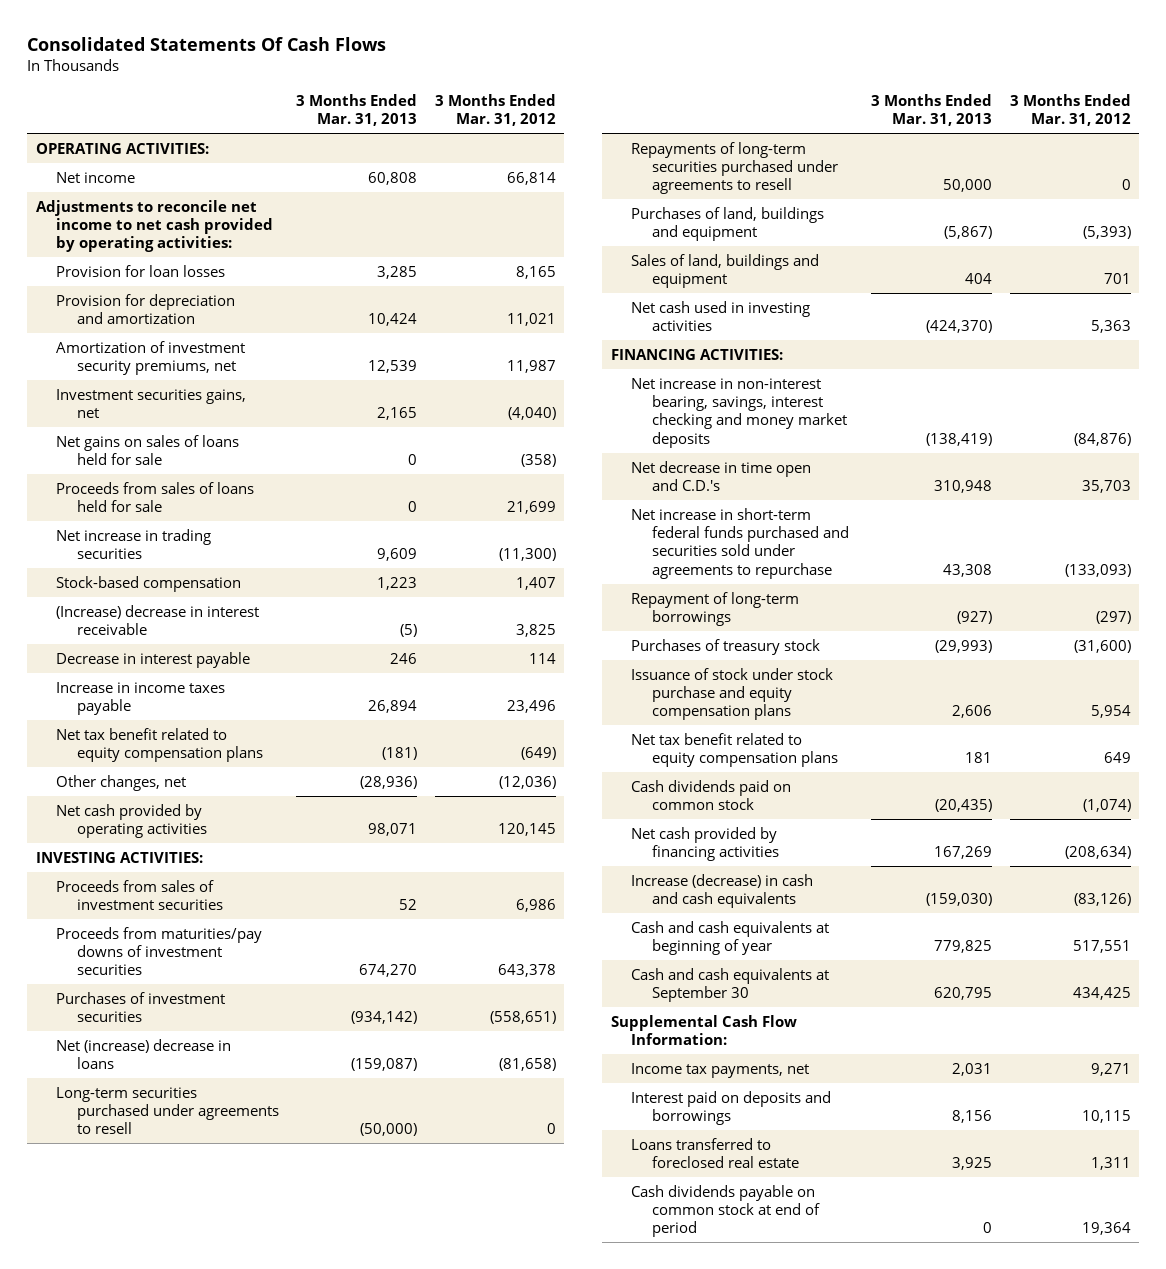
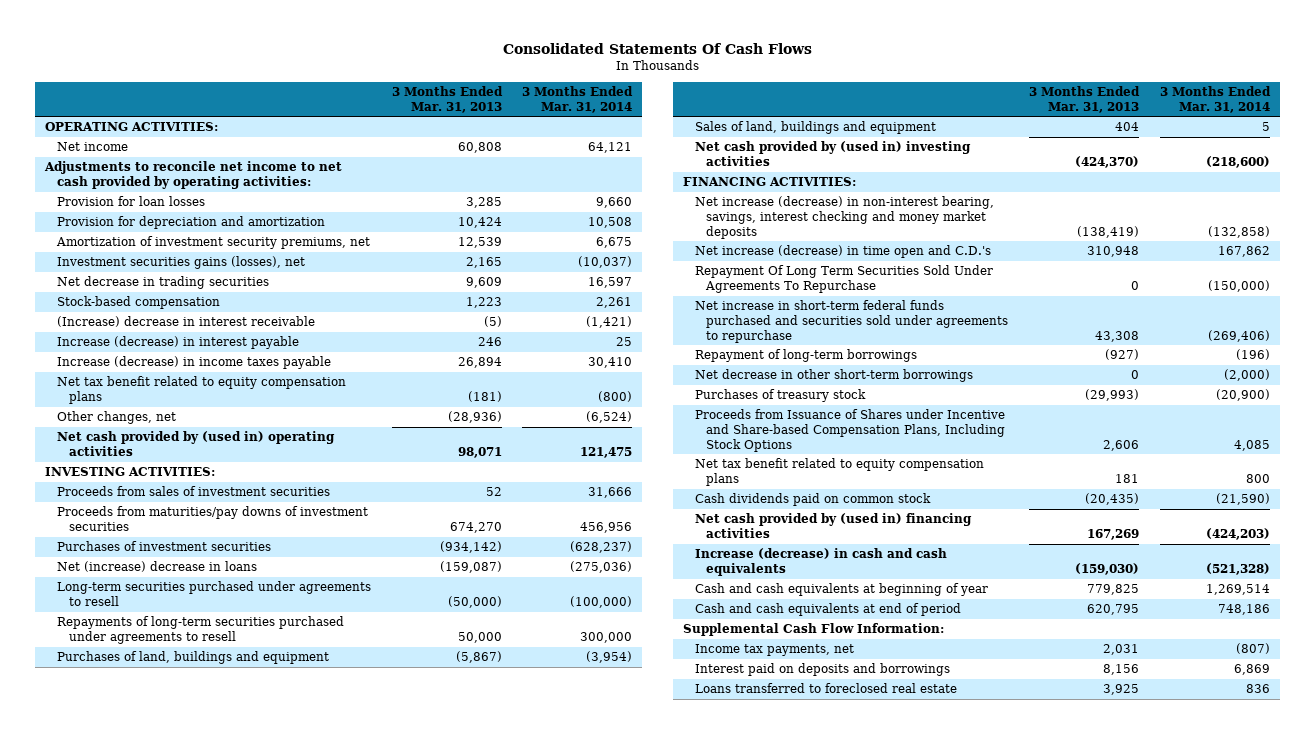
[434,93,556,127] 3 Months Ended Mar. 31, 2012 -> none
none -> [522,86,634,113] 3 Months Ended Mar. 31, 2014
[56,434,240,466] Net gains on sales of loans held for sale -> none
[56,481,255,513] Proceeds from sales of loans held for sale -> none
[56,388,247,419] Investment securities gains, net -> [56,256,305,270] Investment securities gains (losses), net
[56,528,212,560] Net increase in trading securities -> [56,276,269,290] Net decrease in trading securities
[56,651,251,668] Decrease in interest payable -> [56,336,299,350] Increase (decrease) in interest payable
[56,681,226,716] Increase in income taxes payable -> [56,356,331,370] Increase (decrease) in income taxes payable
[56,803,208,839] Net cash provided by operating activities -> [56,431,335,457] Net cash provided by (used in) operating activities
[631,300,811,332] Net cash used in investing activities -> [694,141,971,167] Net cash provided by (used in) investing activities
[631,377,848,448] Net increase in non-interest bearing, savings, interest checking and money market deposits -> [694,196,994,239] Net increase (decrease) in non-interest bearing, savings, interest checking and money market deposits
[631,460,812,492] Net decrease in time open and C.D.'s -> [694,245,991,259] Net increase (decrease) in time open and C.D.'s
none -> [694,265,993,294] Repayment Of Long Term Securities Sold Under Agreements To Repurchase
none -> [694,369,973,383] Net decrease in other short-term borrowings
[631,667,834,721] Issuance of stock under stock purchase and equity compensation plans -> [694,409,1006,452] Proceeds from Issuance of Shares under Incentive and Share-based Compensation Plans, Including Stock Options
[631,826,780,862] Net cash provided by financing activities -> [694,513,972,539] Net cash provided by (used in) financing activities
[631,967,830,1003] Cash and cash equivalents at September 30 -> [694,603,961,617] Cash and cash equivalents at end of period
[631,1184,821,1238] Cash dividends payable on common stock at end of period -> none

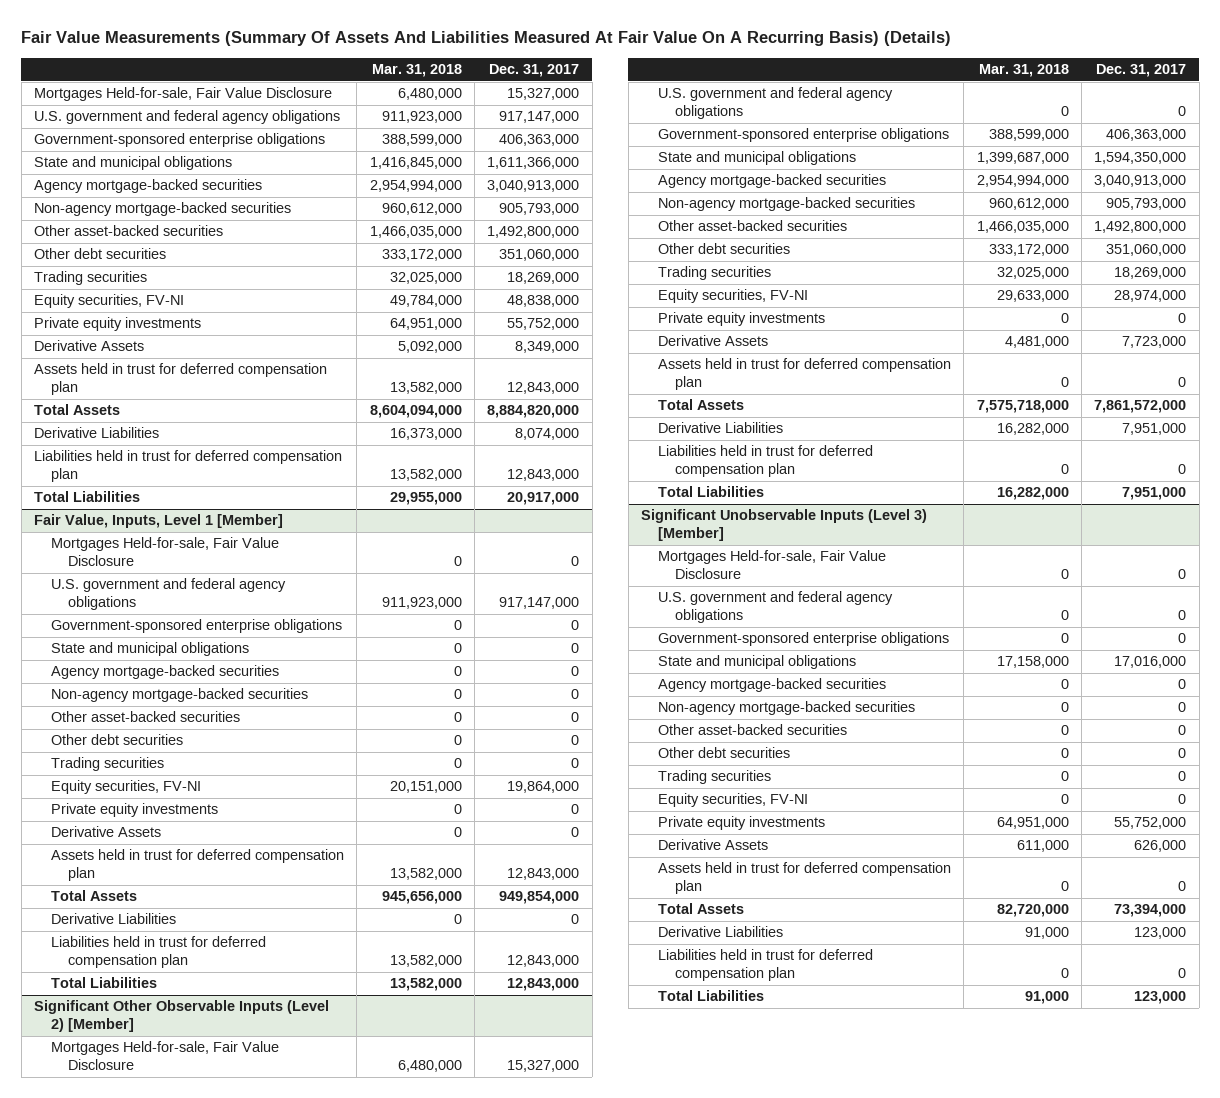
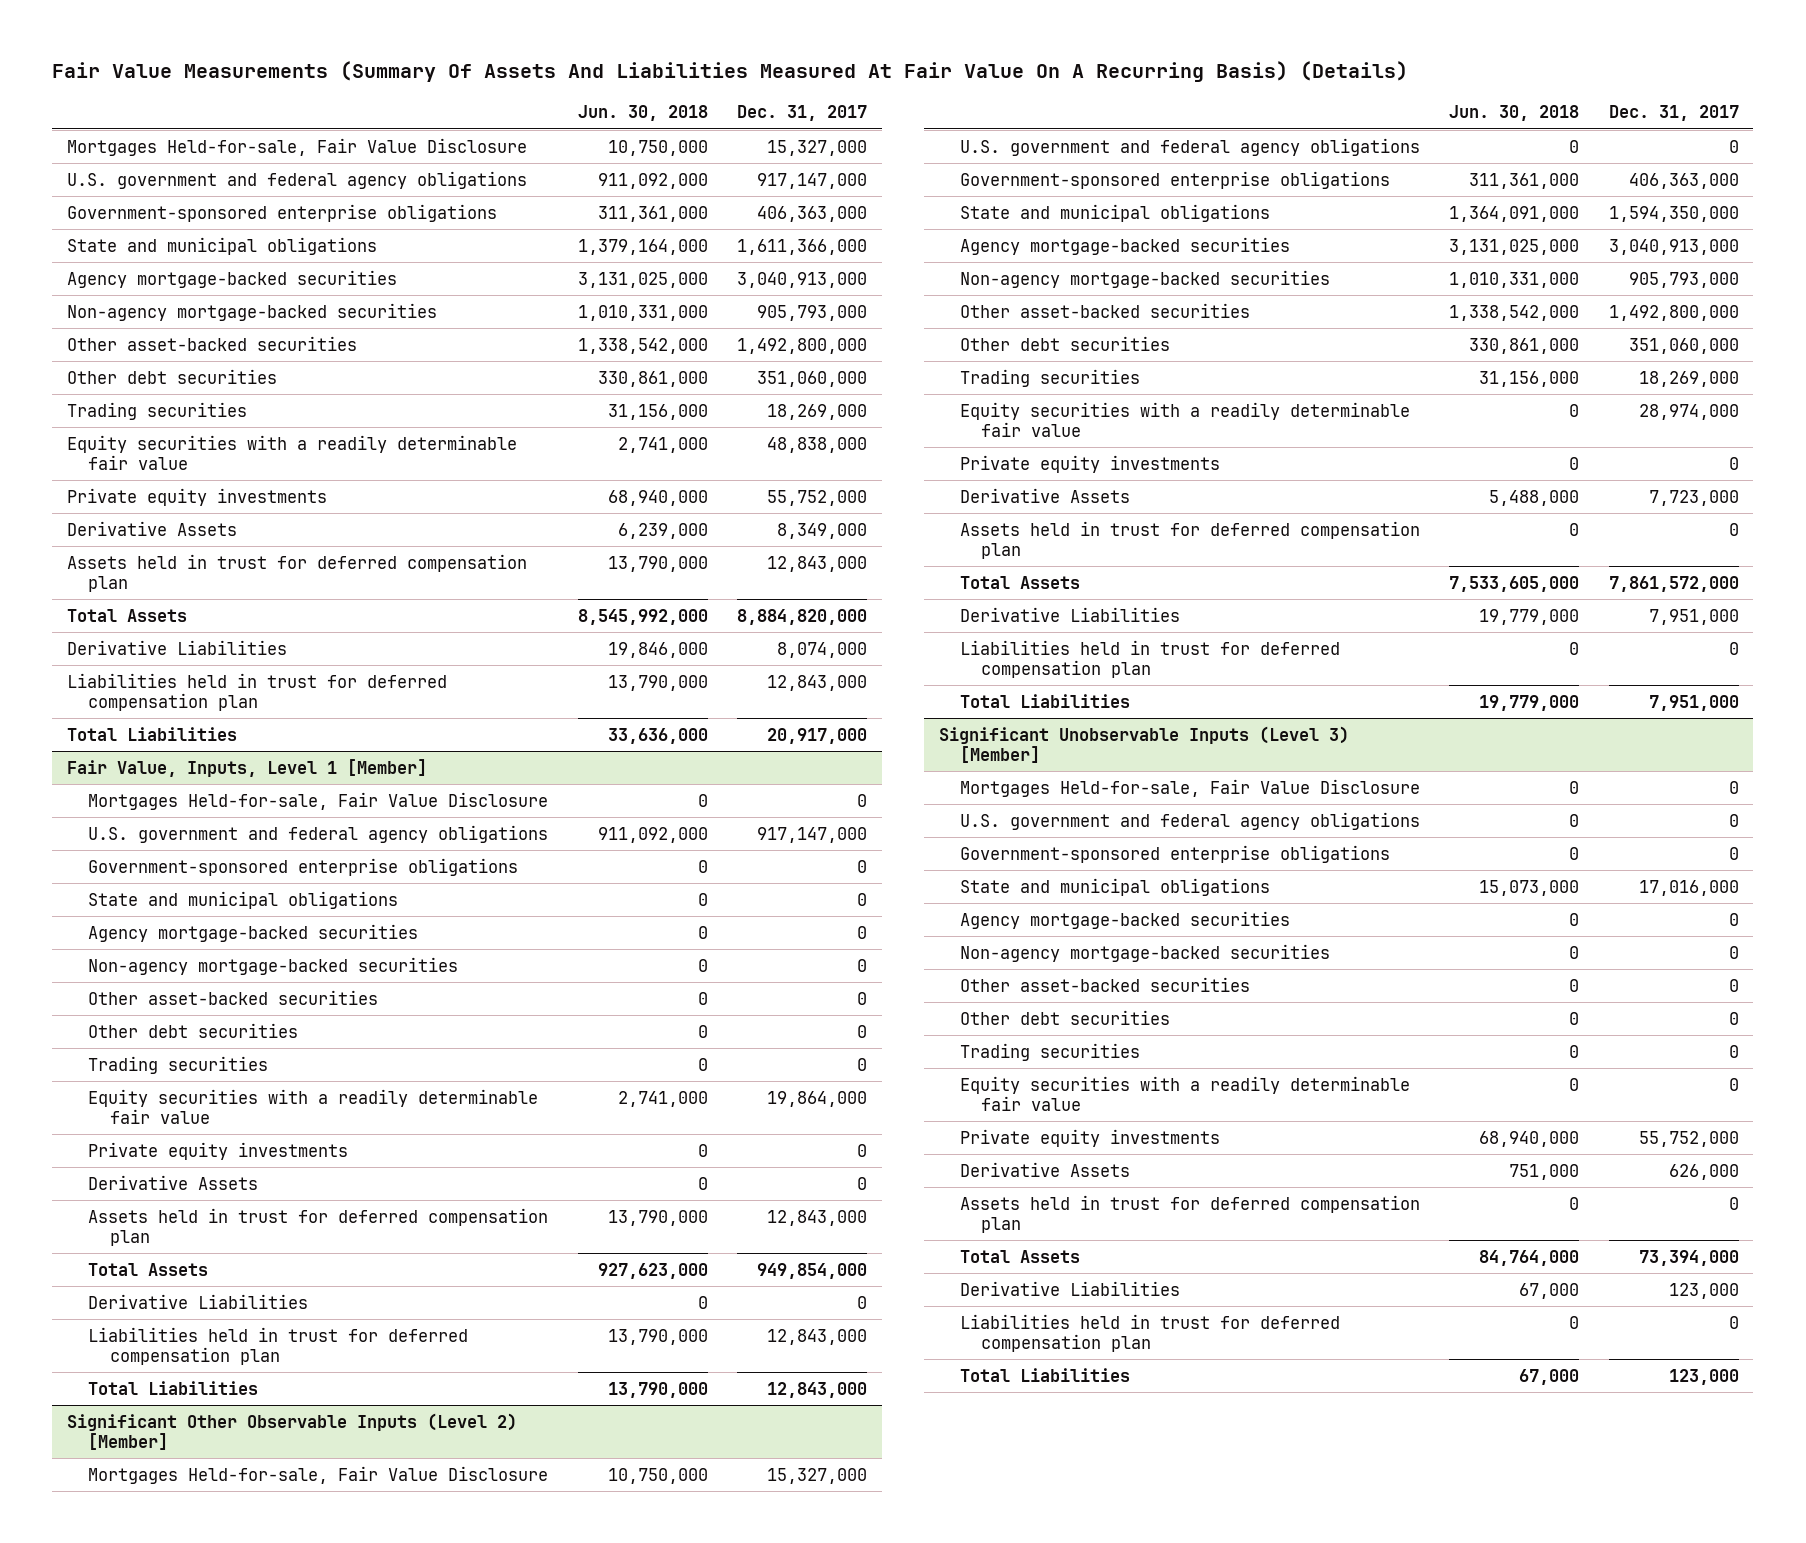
[371,64,462,78] Mar. 31, 2018 -> none
none -> [577,105,708,122] Jun. 30, 2018
[33,294,184,309] Equity securities, FV-NI -> [66,434,517,470] Equity securities with a readily determinable fair value
[50,780,201,795] Equity securities, FV-NI -> [88,1088,539,1124] Equity securities with a readily determinable fair value
[657,289,808,304] Equity securities, FV-NI -> [959,401,1410,437] Equity securities with a readily determinable fair value
[657,793,808,808] Equity securities, FV-NI -> [959,1075,1410,1111] Equity securities with a readily determinable fair value

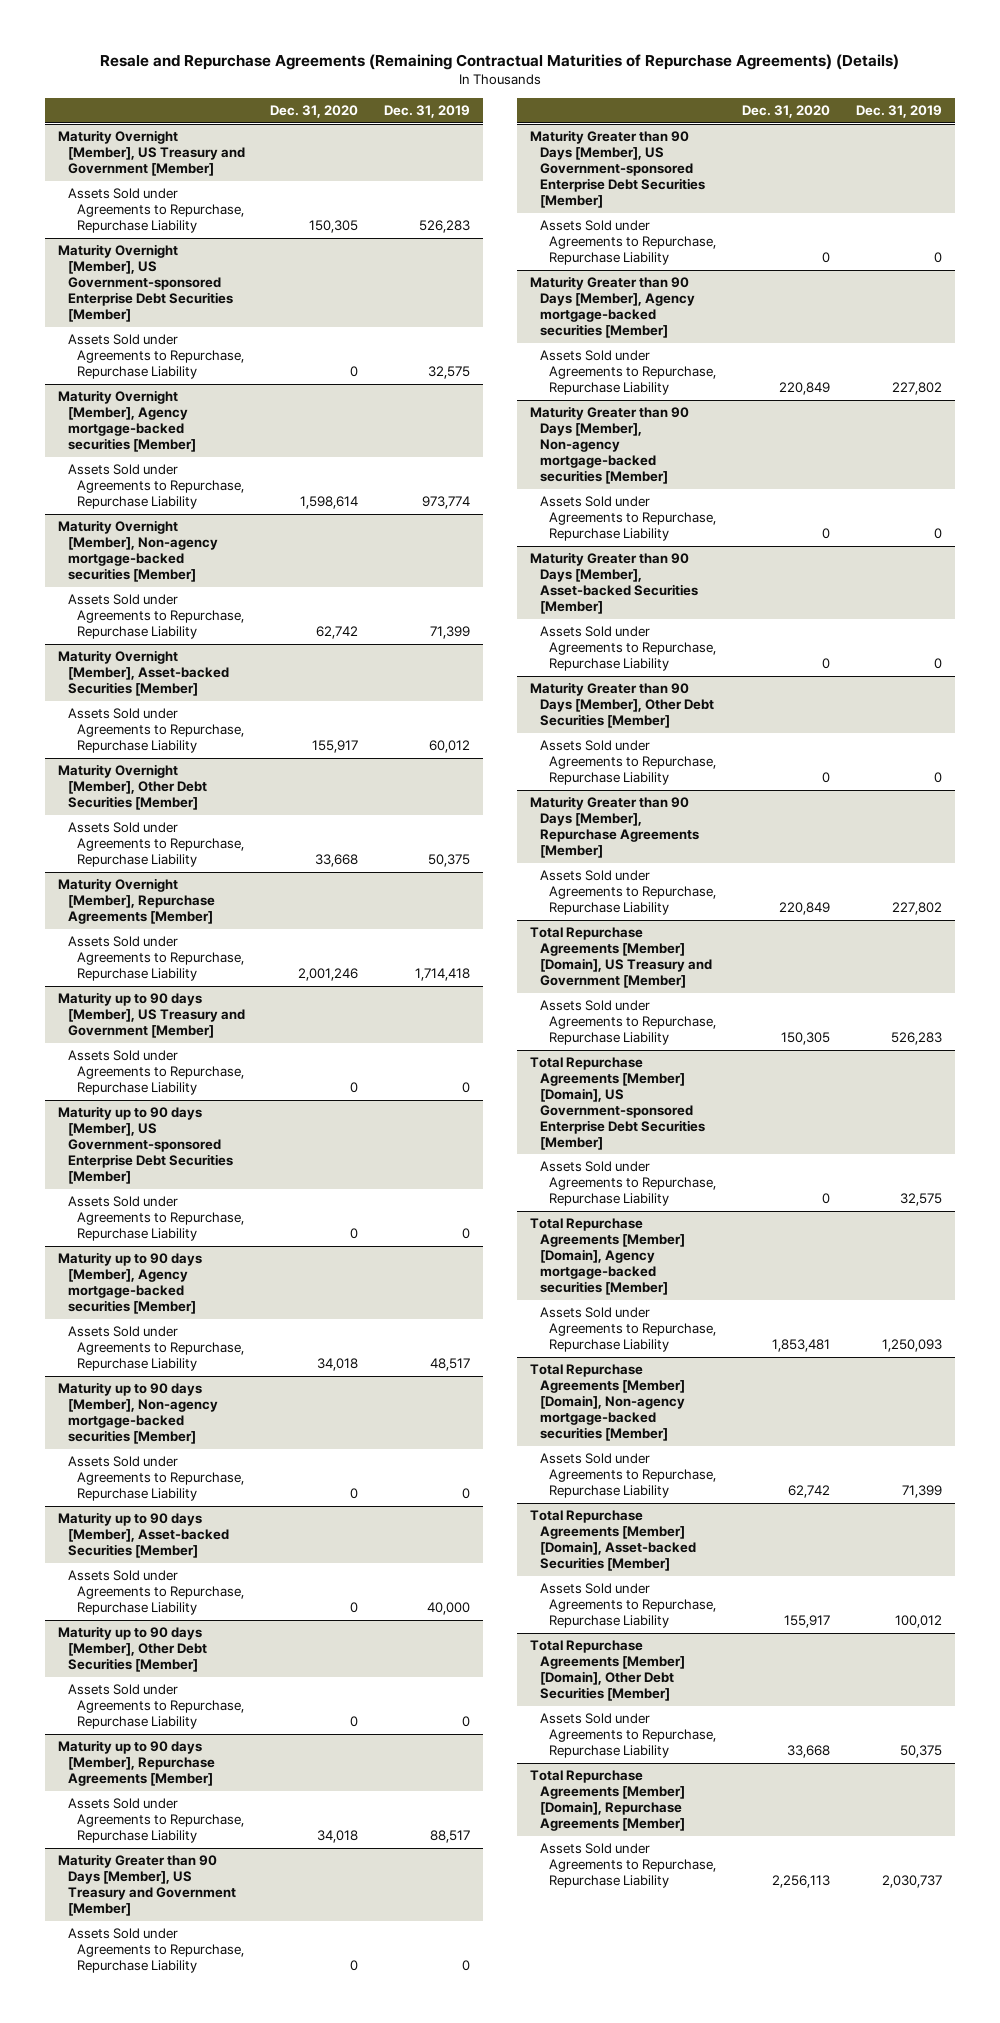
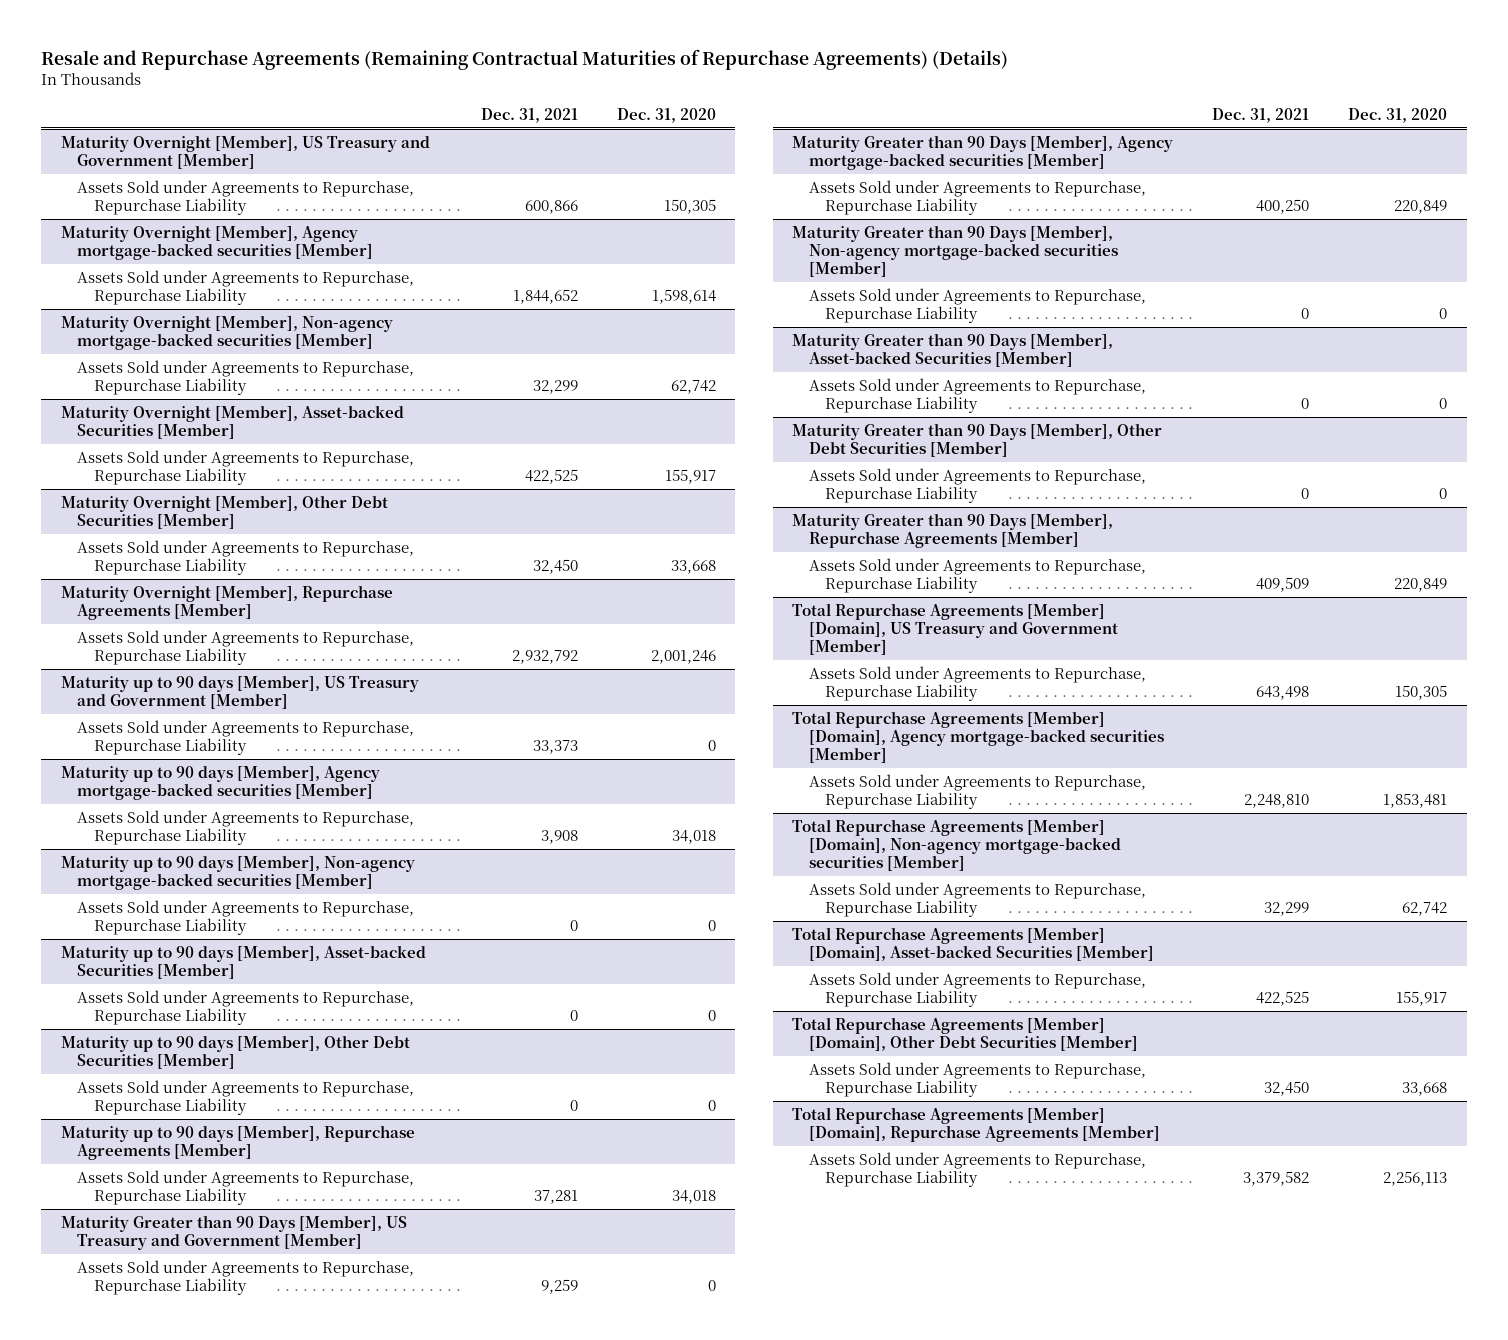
[384,105,471,119] Dec. 31, 2019 -> none
none -> [480,107,578,123] Dec. 31, 2021
[57,244,233,322] Maturity Overnight [Member], US Government-sponsored Enterprise Debt Securities [Member] -> none
[67,334,245,380] Assets Sold under Agreements to Repurchase, Repurchase Liability -> none
[57,1106,233,1184] Maturity up to 90 days [Member], US Government-sponsored Enterprise Debt Securities [Member] -> none
[67,1196,245,1242] Assets Sold under Agreements to Repurchase, Repurchase Liability -> none
[529,130,705,208] Maturity Greater than 90 Days [Member], US Government-sponsored Enterprise Debt Securities [Member] -> none
[539,220,717,266] Assets Sold under Agreements to Repurchase, Repurchase Liability -> none
[529,1057,705,1150] Total Repurchase Agreements [Member] [Domain], US Government-sponsored Enterprise Debt Securities [Member] -> none
[539,1161,717,1207] Assets Sold under Agreements to Repurchase, Repurchase Liability -> none

